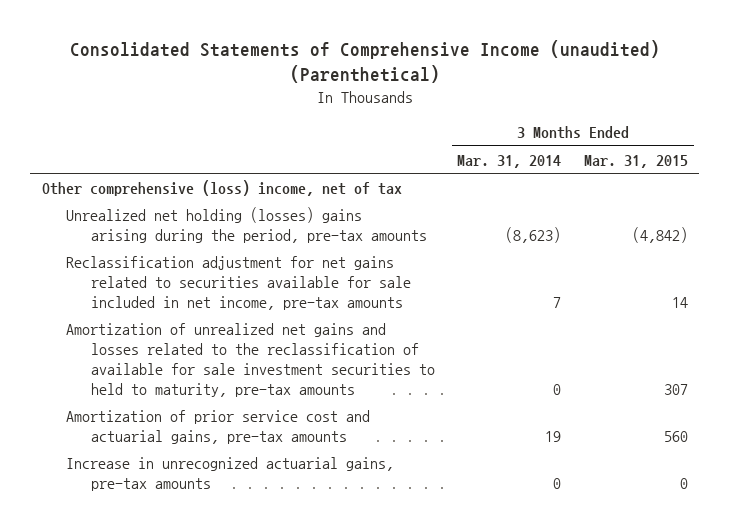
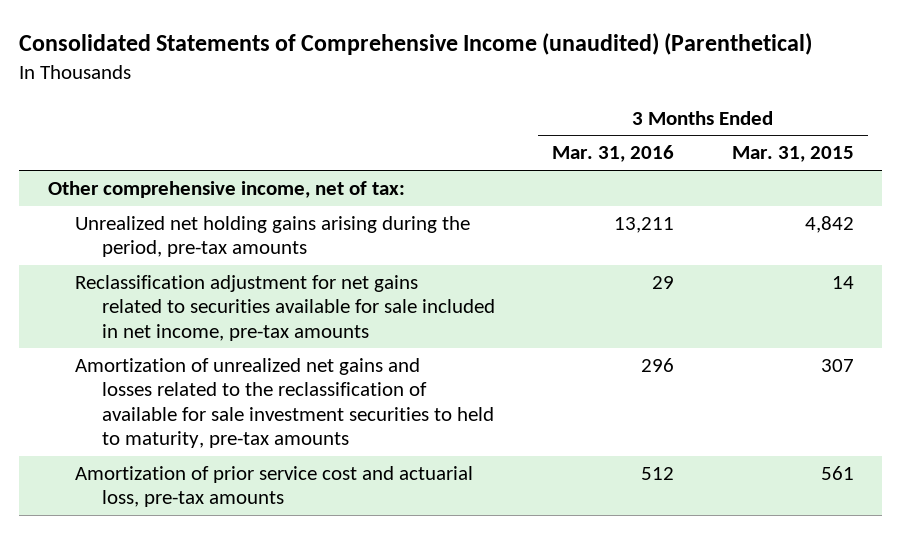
[457,154,562,168] Mar. 31, 2014 -> none
none -> [552,145,675,163] Mar. 31, 2016
[41,179,402,196] Other comprehensive (loss) income, net of tax -> [47,181,405,199] Other comprehensive income, net of tax:
[66,206,427,243] Unrealized net holding (losses) gains arising during the period, pre-tax amounts -> [74,216,470,258] Unrealized net holding gains arising during the period, pre-tax amounts
[631,226,688,243] (4,842) -> [804,216,854,234] 4,842
[66,456,395,491] Increase in unrecognized actuarial gains, pre-tax amounts -> none
[66,409,371,444] Amortization of prior service cost and actuarial gains, pre-tax amounts -> [74,466,473,508] Amortization of prior service cost and actuarial loss, pre-tax amounts
[663,430,688,442] 560 -> [820,466,854,481] 561

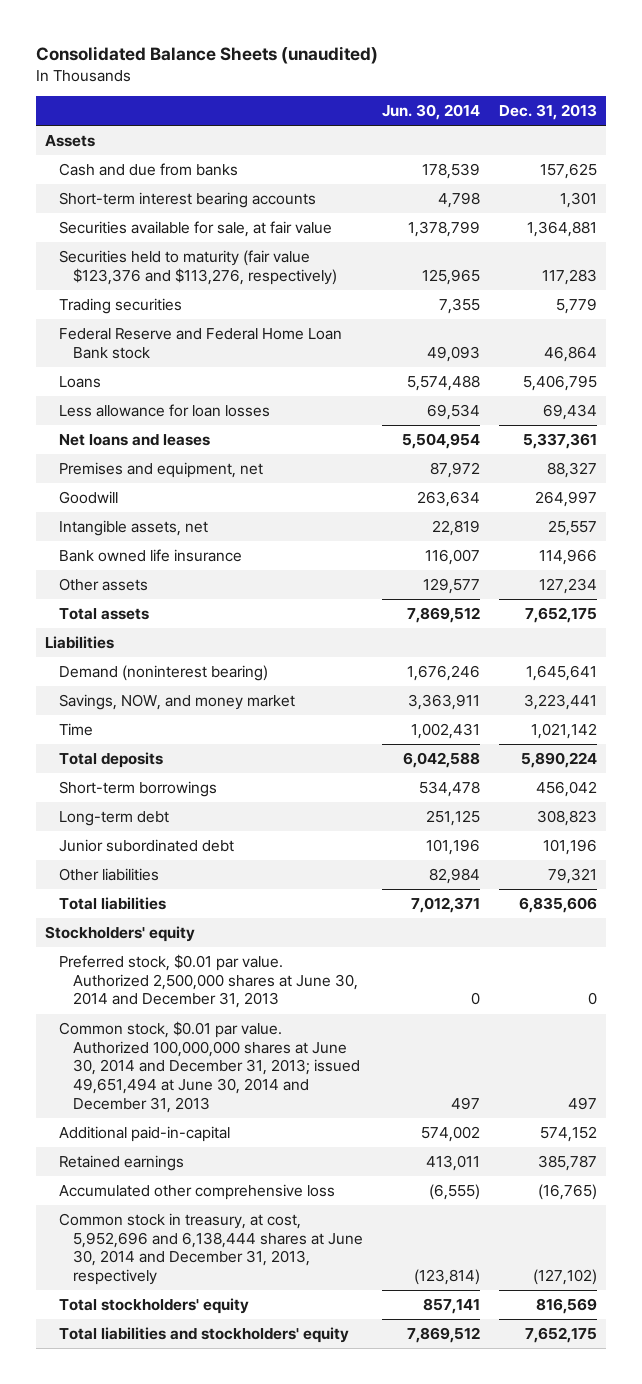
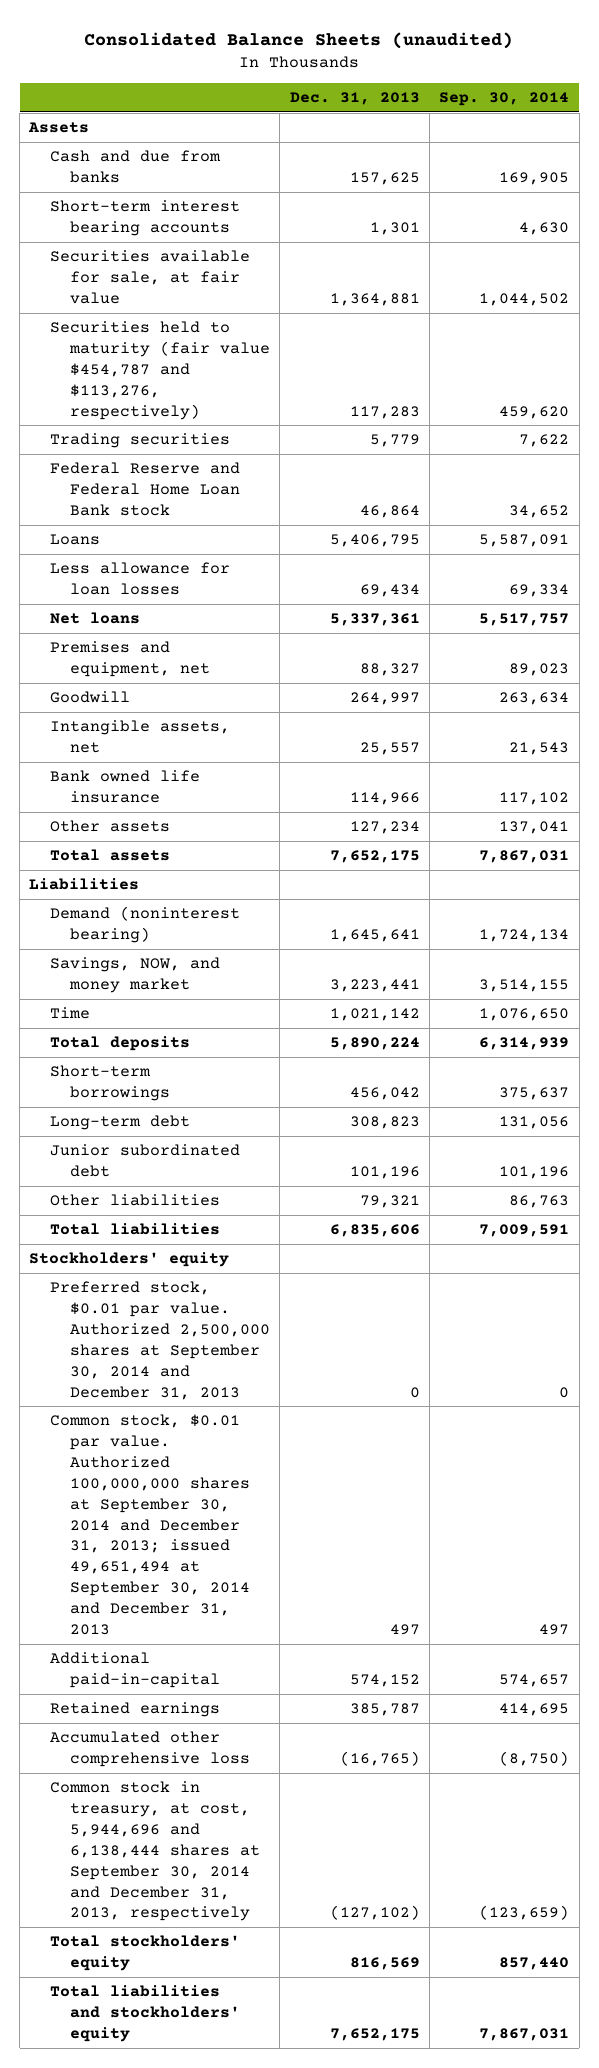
[382,104,481,121] Jun. 30, 2014 -> none
none -> [439,92,570,107] Sep. 30, 2014
[59,250,338,285] Securities held to maturity (fair value $123,376 and $113,276, respectively) -> [49,321,271,420] Securities held to maturity (fair value $454,787 and $113,276, respectively)
[59,434,211,447] Net loans and leases -> [49,612,140,625] Net loans
[59,954,359,1009] Preferred stock, $0.01 par value. Authorized 2,500,000 shares at June 30, 2014 and December 31, 2013 -> [49,1281,271,1400] Preferred stock, $0.01 par value. Authorized 2,500,000 shares at September 30, 2014 and December 31, 2013
[59,1021,361,1113] Common stock, $0.01 par value. Authorized 100,000,000 shares at June 30, 2014 and December 31, 2013; issued 49,651,494 at June 30, 2014 and December 31, 2013 -> [49,1414,251,1635] Common stock, $0.01 par value. Authorized 100,000,000 shares at September 30, 2014 and December 31, 2013; issued 49,651,494 at September 30, 2014 and December 31, 2013
[59,1213,364,1286] Common stock in treasury, at cost, 5,952,696 and 6,138,444 shares at June 30, 2014 and December 31, 2013, respectively -> [49,1781,261,1922] Common stock in treasury, at cost, 5,944,696 and 6,138,444 shares at September 30, 2014 and December 31, 2013, respectively

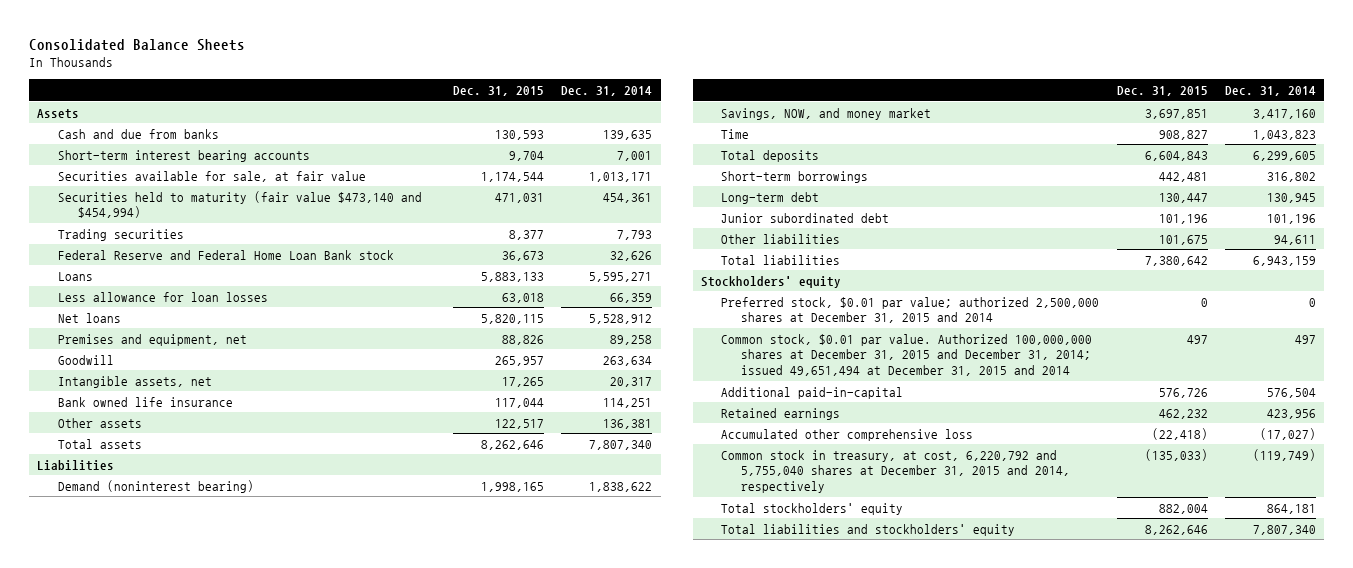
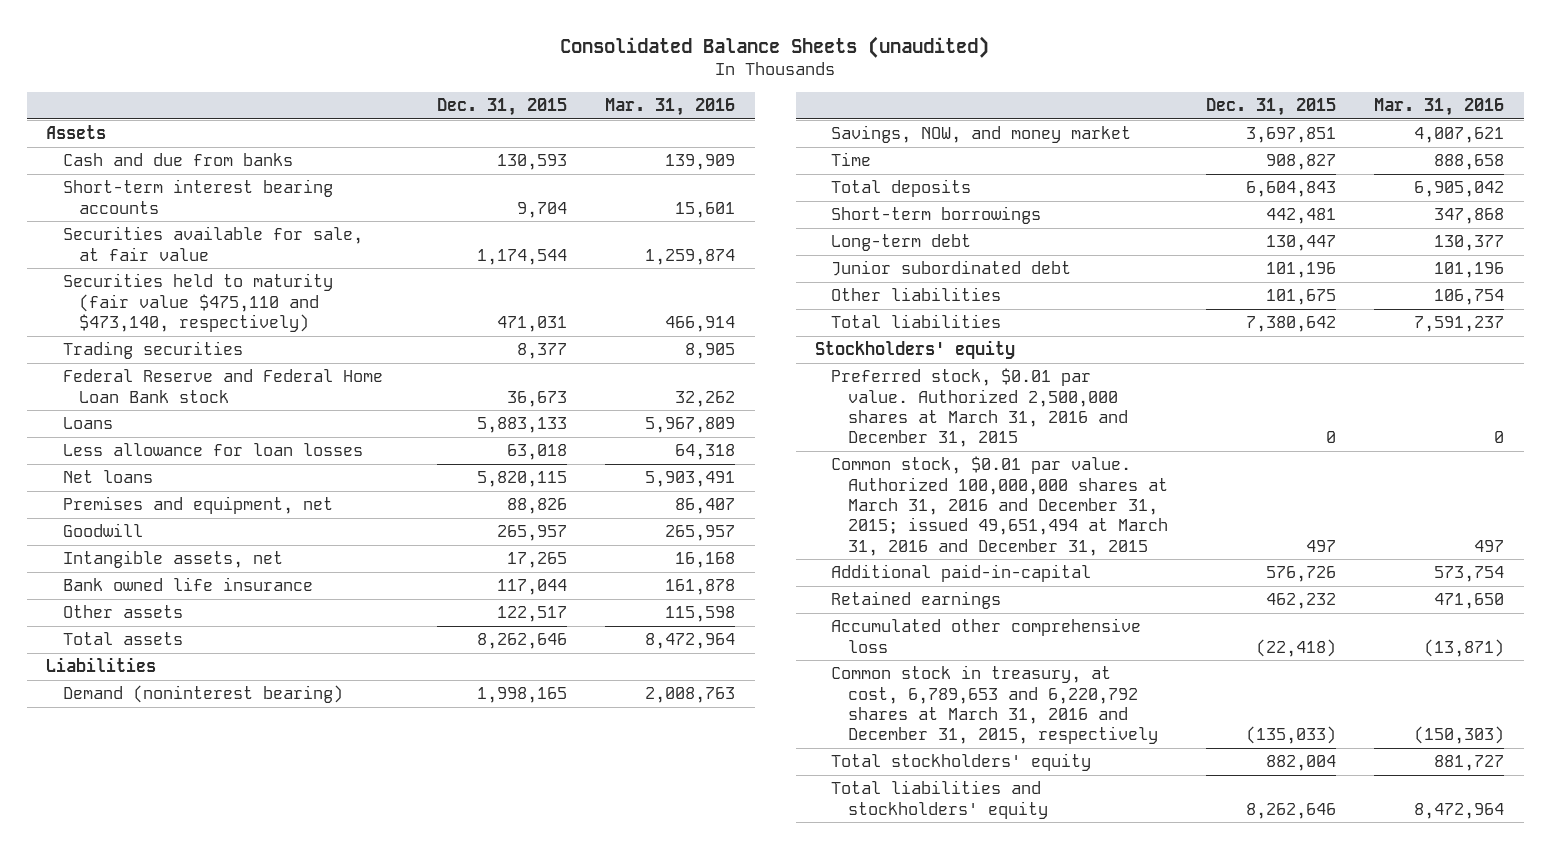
[28,38,245,51] Consolidated Balance Sheets -> [560,35,990,58] Consolidated Balance Sheets (unaudited)
[560,86,652,97] Dec. 31, 2014 -> none
none -> [605,98,736,117] Mar. 31, 2016
[57,190,422,219] Securities held to maturity (fair value $473,140 and $454,994) -> [62,273,333,332] Securities held to maturity (fair value $475,110 and $473,140, respectively)
[721,296,1100,324] Preferred stock, $0.01 par value; authorized 2,500,000 shares at December 31, 2015 and 2014 -> [831,368,1128,448] Preferred stock, $0.01 par value. Authorized 2,500,000 shares at March 31, 2016 and December 31, 2015
[721,333,1093,377] Common stock, $0.01 par value. Authorized 100,000,000 shares at December 31, 2015 and December 31, 2014; issued 49,651,494 at December 31, 2015 and 2014 -> [831,456,1168,556] Common stock, $0.01 par value. Authorized 100,000,000 shares at March 31, 2016 and December 31, 2015; issued 49,651,494 at March 31, 2016 and December 31, 2015
[721,449,1071,494] Common stock in treasury, at cost, 6,220,792 and 5,755,040 shares at December 31, 2015 and 2014, respectively -> [831,665,1158,745] Common stock in treasury, at cost, 6,789,653 and 6,220,792 shares at March 31, 2016 and December 31, 2015, respectively

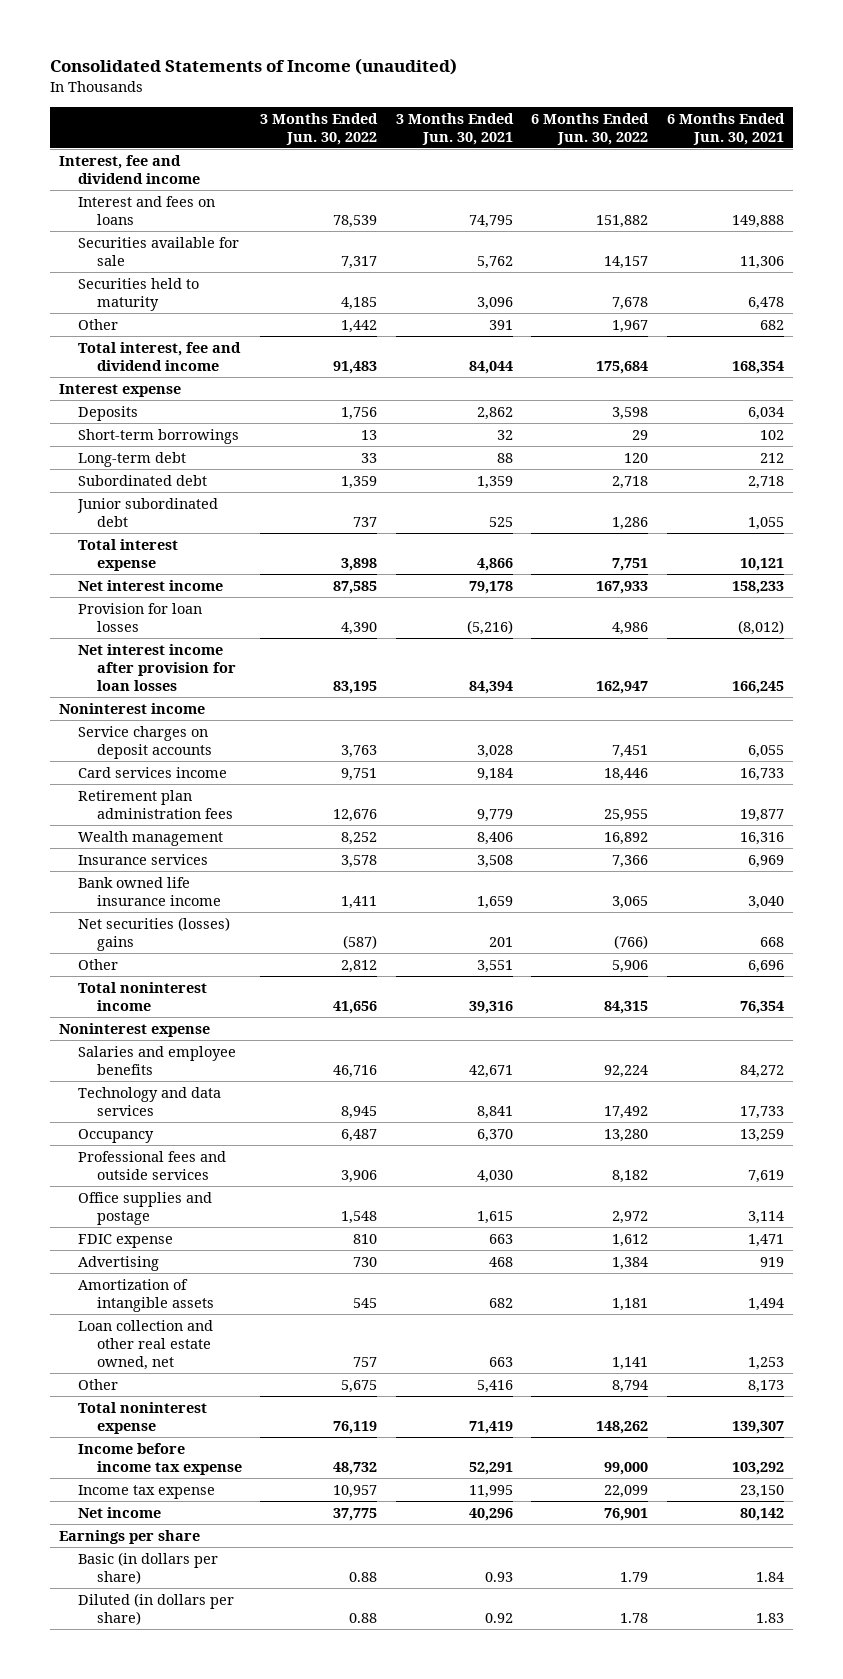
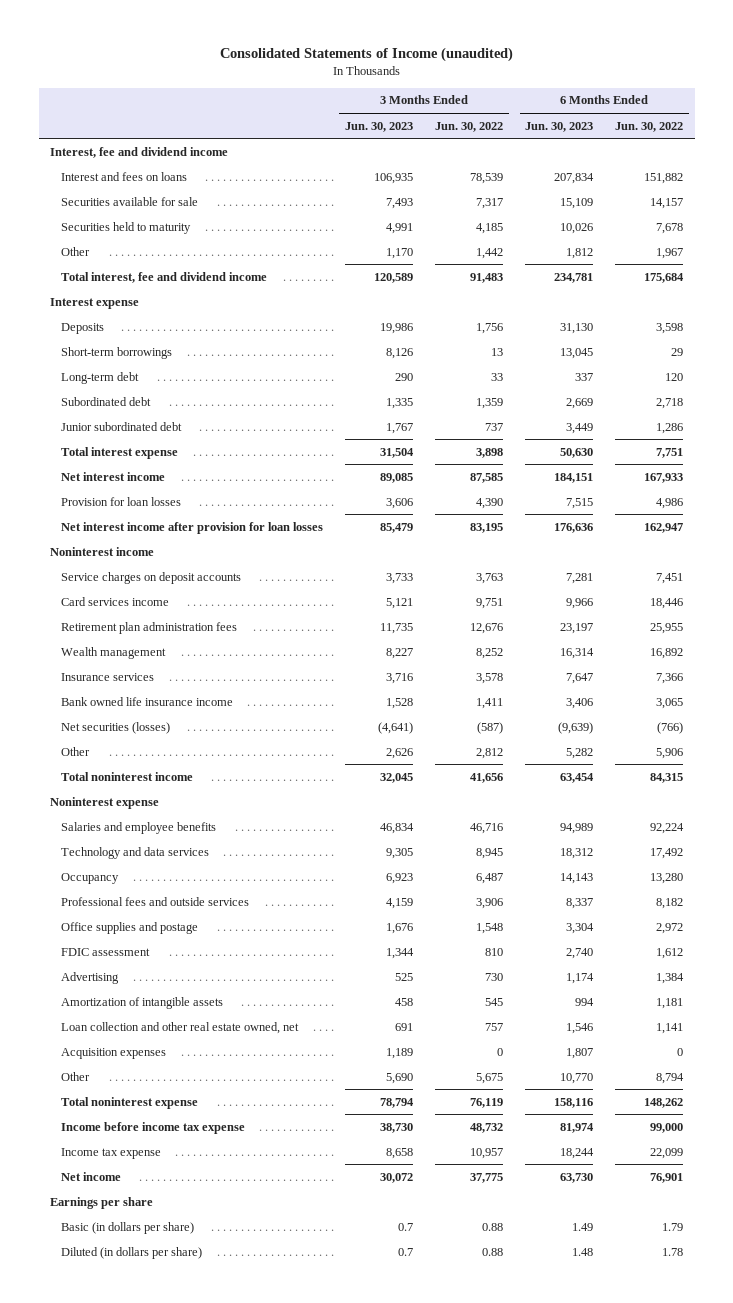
[395,112,514,145] 3 Months Ended Jun. 30, 2021 -> none
[666,112,785,145] 6 Months Ended Jun. 30, 2021 -> none
none -> [344,121,413,132] Jun. 30, 2023
none -> [525,121,594,132] Jun. 30, 2023
[77,916,230,951] Net securities (losses) gains -> [60,721,170,734] Net securities (losses)
[77,1233,173,1248] FDIC expense -> [60,947,150,956] FDIC assessment
none -> [60,1047,166,1059] Acquisition expenses

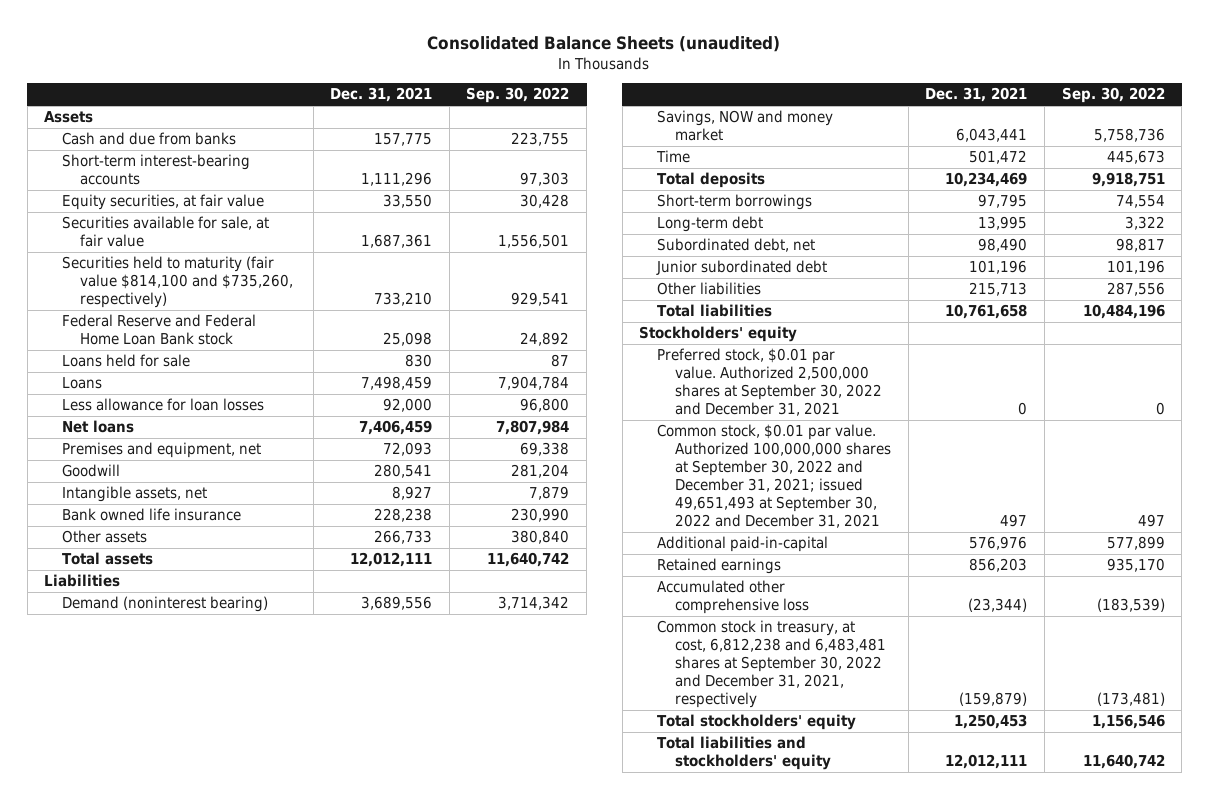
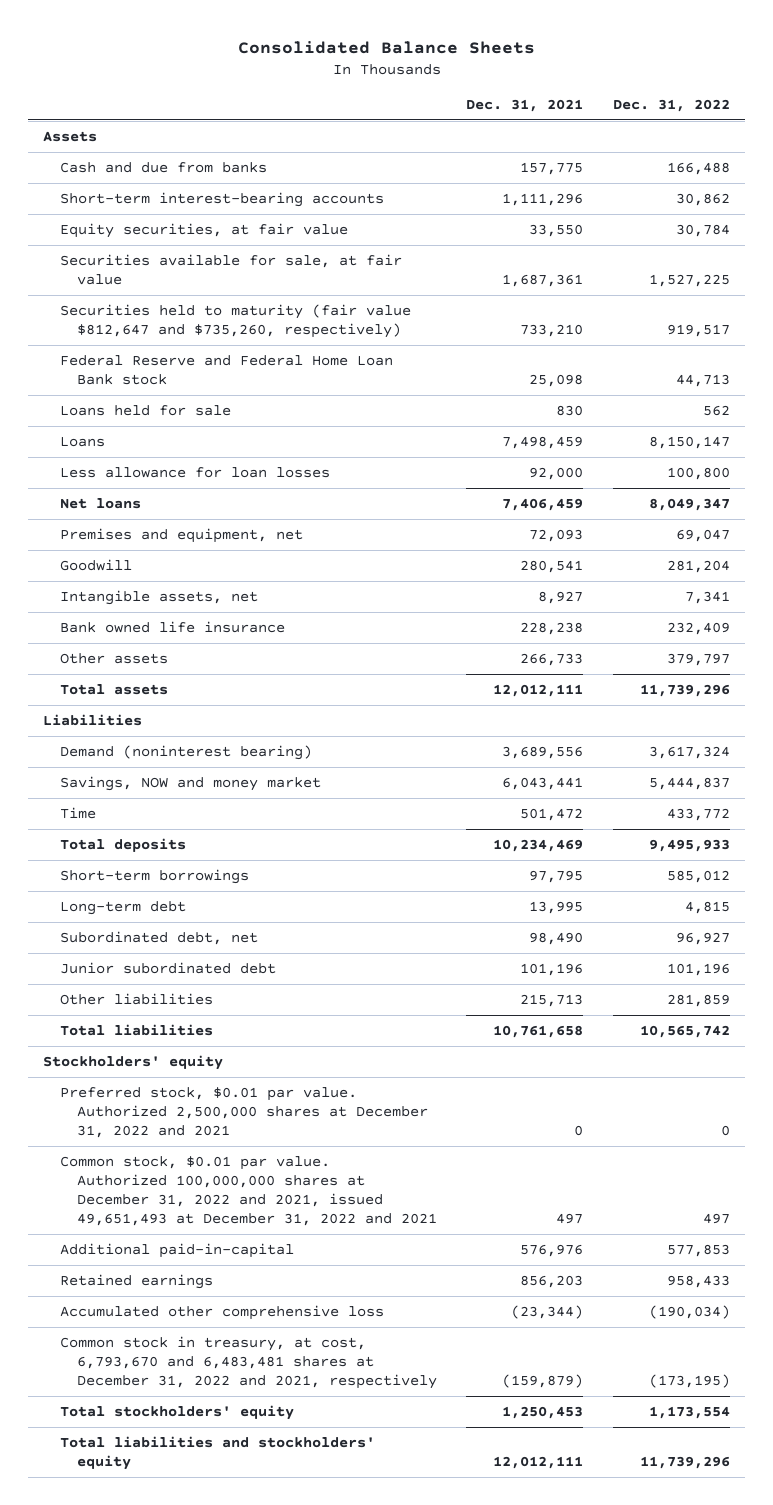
[427,36,781,53] Consolidated Balance Sheets (unaudited) -> [237,40,535,54] Consolidated Balance Sheets
[466,87,570,104] Sep. 30, 2022 -> none
none -> [613,99,731,113] Dec. 31, 2022
[62,256,294,309] Securities held to maturity (fair value $814,100 and $735,260, respectively) -> [59,303,411,339] Securities held to maturity (fair value $812,647 and $735,260, respectively)
[657,348,883,417] Preferred stock, $0.01 par value. Authorized 2,500,000 shares at September 30, 2022 and December 31, 2021 -> [59,1086,428,1139] Preferred stock, $0.01 par value. Authorized 2,500,000 shares at December 31, 2022 and 2021
[657,424,892,528] Common stock, $0.01 par value. Authorized 100,000,000 shares at September 30, 2022 and December 31, 2021; issued 49,651,493 at September 30, 2022 and December 31, 2021 -> [59,1155,437,1227] Common stock, $0.01 par value. Authorized 100,000,000 shares at December 31, 2022 and 2021, issued 49,651,493 at December 31, 2022 and 2021
[657,620,887,709] Common stock in treasury, at cost, 6,812,238 and 6,483,481 shares at September 30, 2022 and December 31, 2021, respectively -> [59,1335,437,1390] Common stock in treasury, at cost, 6,793,670 and 6,483,481 shares at December 31, 2022 and 2021, respectively

